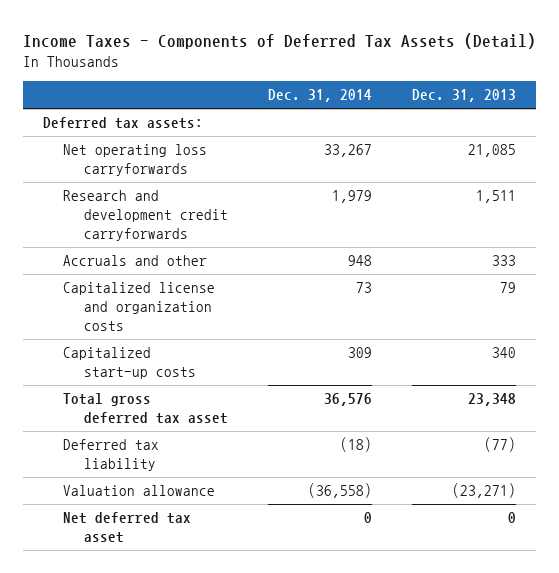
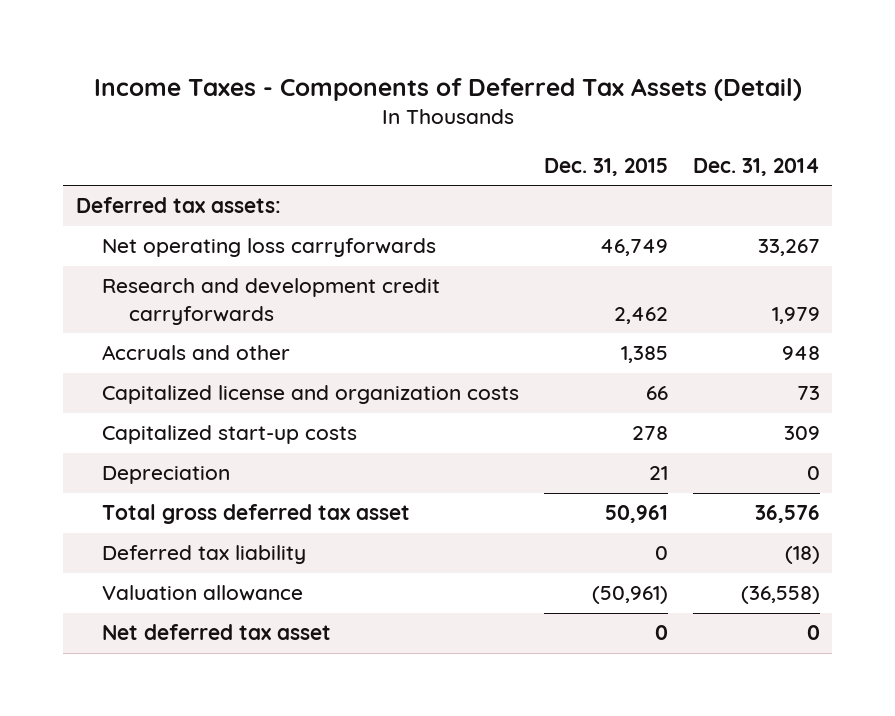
[412,89,517,103] Dec. 31, 2013 -> none
none -> [544,157,669,176] Dec. 31, 2015
none -> [102,466,231,485] Depreciation

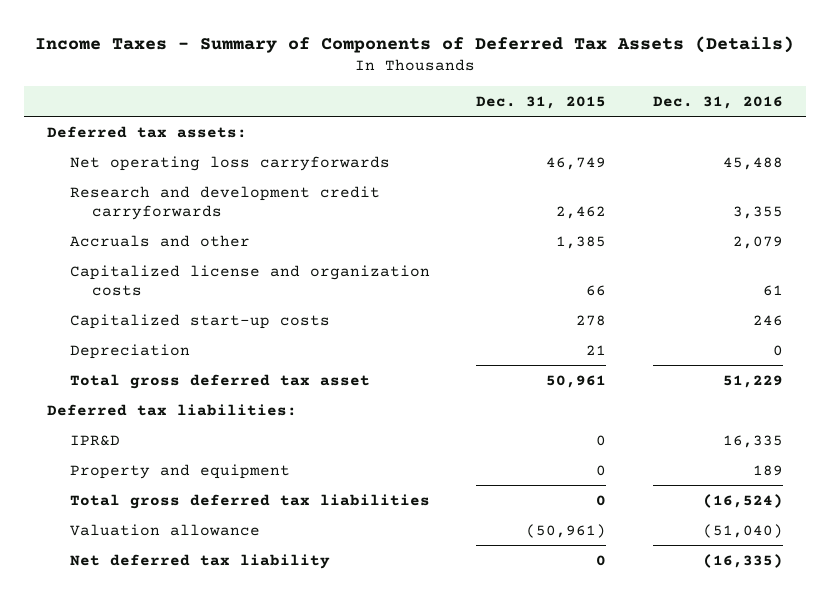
[93,77,802,101] Income Taxes - Components of Deferred Tax Assets (Detail) -> [35,35,795,53] Income Taxes - Summary of Components of Deferred Tax Assets (Details)
[692,157,820,176] Dec. 31, 2014 -> none
none -> [652,95,783,109] Dec. 31, 2016
none -> [47,403,298,416] Deferred tax liabilities:
none -> [69,434,120,446] IPR&D
none -> [69,463,290,479] Property and equipment
[102,545,307,565] Deferred tax liability -> [69,493,430,509] Total gross deferred tax liabilities
[102,624,332,641] Net deferred tax asset -> [69,553,330,569] Net deferred tax liability

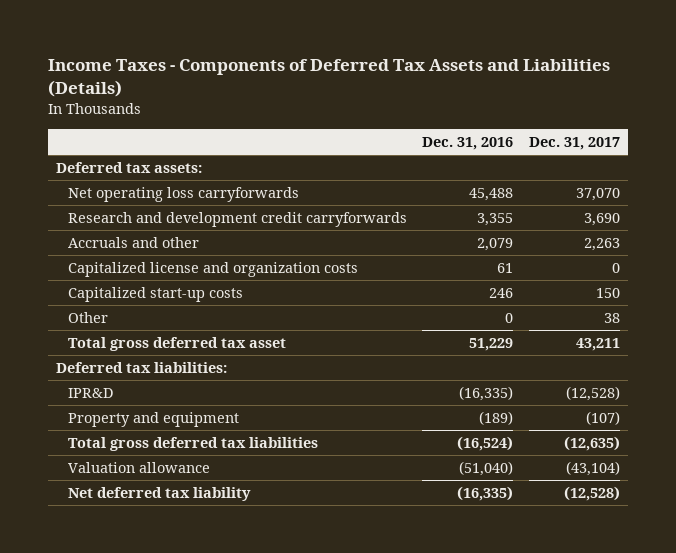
[35,35,795,53] Income Taxes - Summary of Components of Deferred Tax Assets (Details) -> [48,59,611,98] Income Taxes - Components of Deferred Tax Assets and Liabilities (Details)
[476,95,607,109] Dec. 31, 2015 -> none
none -> [528,136,620,150] Dec. 31, 2017
[69,343,190,359] Depreciation -> none
none -> [67,312,108,324] Other
[722,434,783,448] 16,335 -> [459,386,514,402] (16,335)
[752,464,783,476] 189 -> [479,411,514,426] (189)

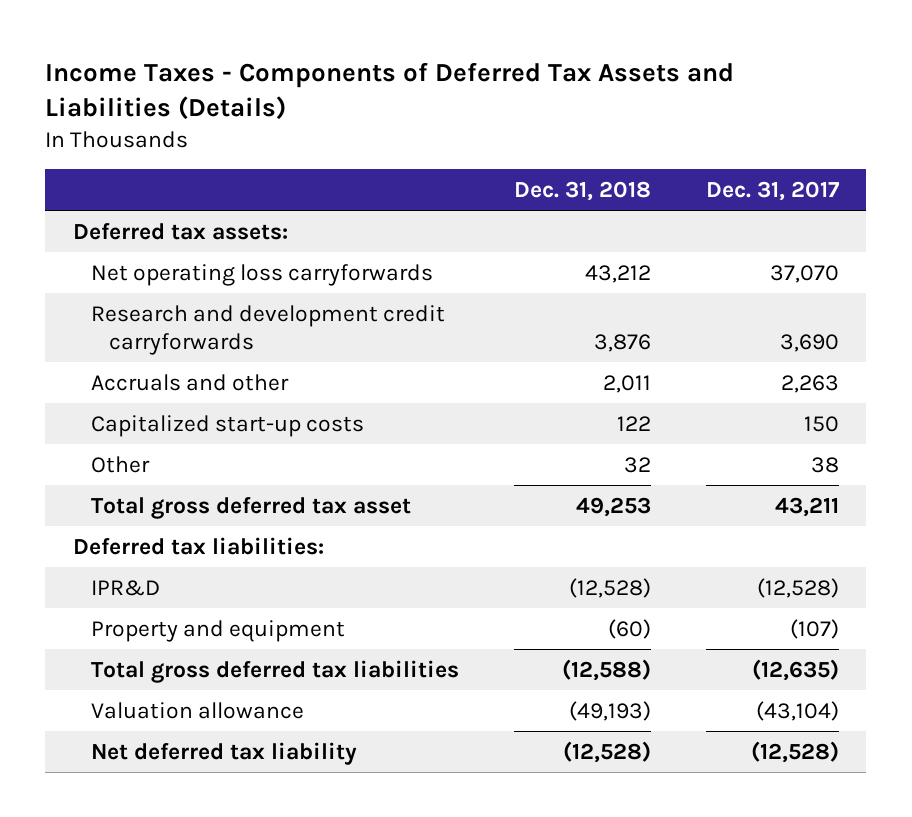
[422,136,514,150] Dec. 31, 2016 -> none
none -> [513,181,651,202] Dec. 31, 2018
[67,262,358,278] Capitalized license and organization costs -> none

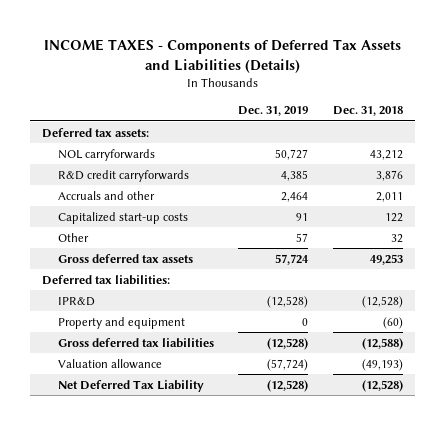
[45,61,735,120] Income Taxes - Components of Deferred Tax Assets and Liabilities (Details) -> [43,38,401,73] INCOME TAXES - Components of Deferred Tax Assets and Liabilities (Details)
[705,181,840,202] Dec. 31, 2017 -> none
none -> [238,106,309,117] Dec. 31, 2019
[90,263,433,286] Net operating loss carryforwards -> [57,148,155,161] NOL carryforwards
[90,304,445,355] Research and development credit carryforwards -> [57,169,189,182] R&D credit carryforwards
[90,496,411,519] Total gross deferred tax asset -> [57,253,193,263] Gross deferred tax assets
[90,659,459,683] Total gross deferred tax liabilities -> [57,337,214,348] Gross deferred tax liabilities
[90,741,357,765] Net deferred tax liability -> [57,379,204,392] Net Deferred Tax Liability

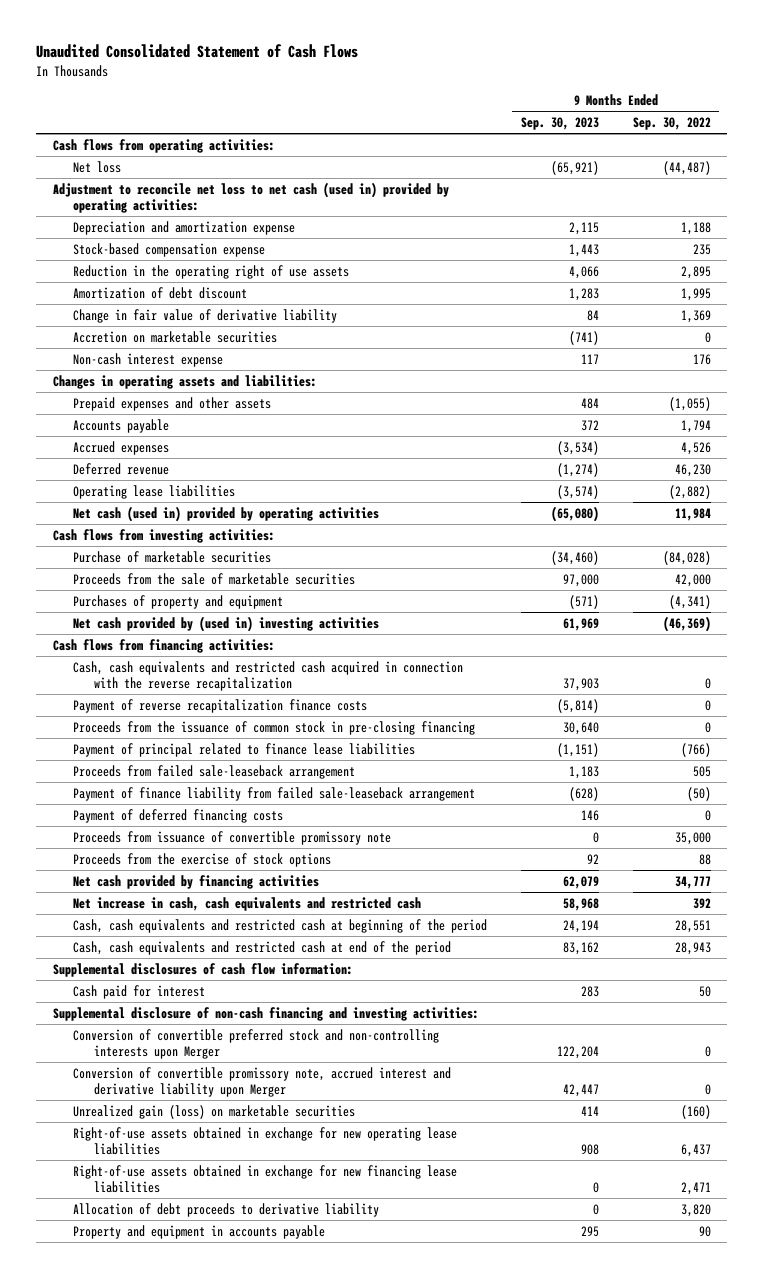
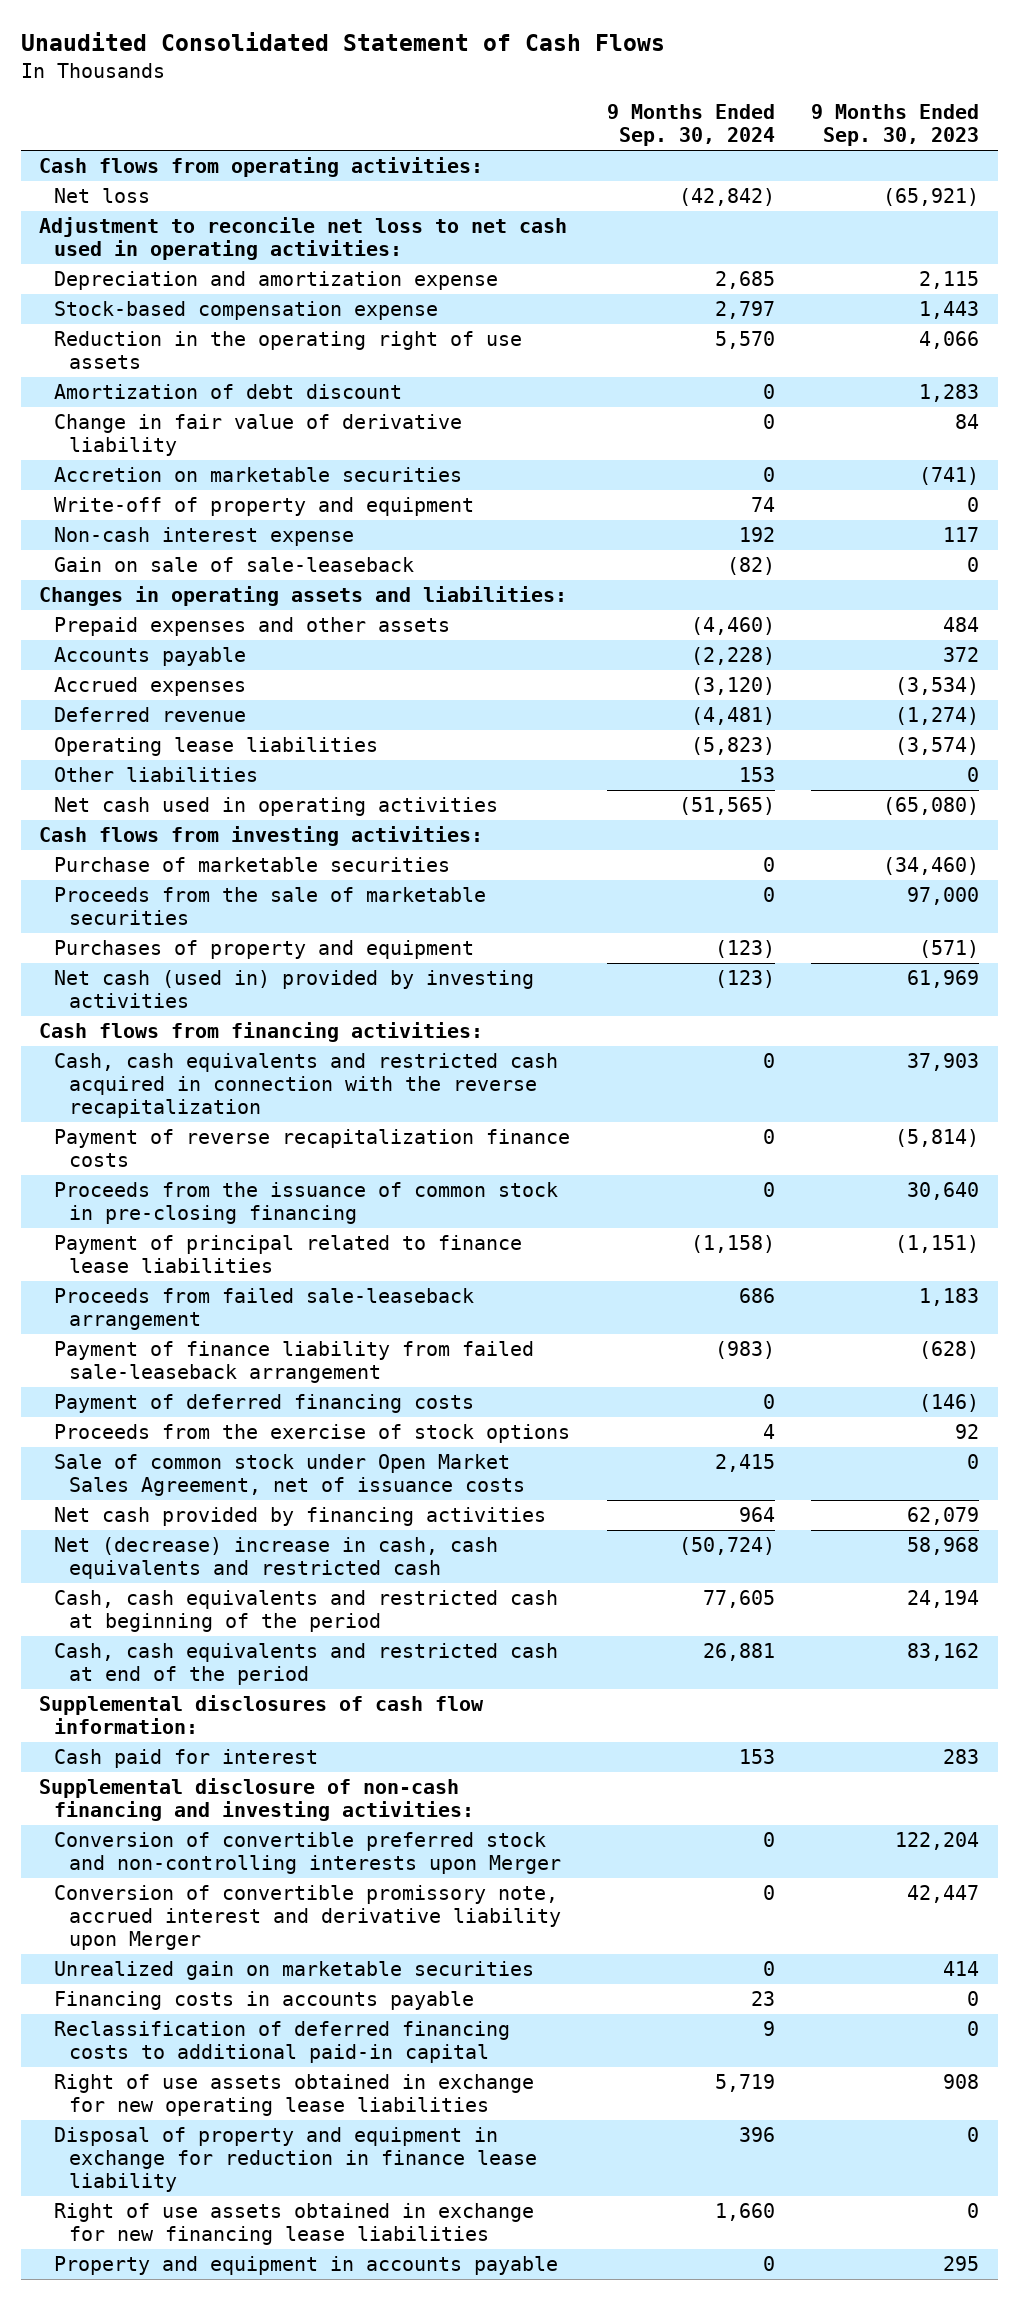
[632,117,711,131] Sep. 30, 2022 -> none
none -> [606,104,775,147] 9 Months Ended Sep. 30, 2024
[52,181,449,213] Adjustment to reconcile net loss to net cash (used in) provided by operating activities: -> [39,217,568,260] Adjustment to reconcile net loss to net cash used in operating activities:
none -> [54,497,475,517] Write-off of property and equipment
none -> [54,557,415,573] Gain on sale of sale-leaseback
none -> [54,767,259,783] Other liabilities
[73,505,380,522] Net cash (used in) provided by operating activities -> [54,797,499,817] Net cash used in operating activities
[73,615,380,632] Net cash provided by (used in) investing activities -> [54,970,535,1008] Net cash (used in) provided by investing activities
[73,830,392,845] Proceeds from issuance of convertible promissory note -> none
[580,809,599,821] 146 -> [919,1394,980,1413] (146)
none -> [54,1454,525,1496] Sale of common stock under Open Market Sales Agreement, net of issuance costs
[73,896,422,911] Net increase in cash, cash equivalents and restricted cash -> [54,1537,499,1579] Net (decrease) increase in cash, cash equivalents and restricted cash
[73,1202,380,1217] Allocation of debt proceeds to derivative liability -> none
[73,1104,356,1119] Unrealized gain (loss) on marketable securities -> [54,1961,535,1981] Unrealized gain on marketable securities
none -> [54,1991,475,2011] Financing costs in accounts payable
none -> [54,2021,511,2063] Reclassification of deferred financing costs to additional paid-in capital
[73,1126,458,1155] Right-of-use assets obtained in exchange for new operating lease liabilities -> [54,2074,535,2116] Right of use assets obtained in exchange for new operating lease liabilities
none -> [54,2127,537,2192] Disposal of property and equipment in exchange for reduction in finance lease liability
[73,1164,458,1193] Right-of-use assets obtained in exchange for new financing lease liabilities -> [54,2203,535,2245] Right of use assets obtained in exchange for new financing lease liabilities

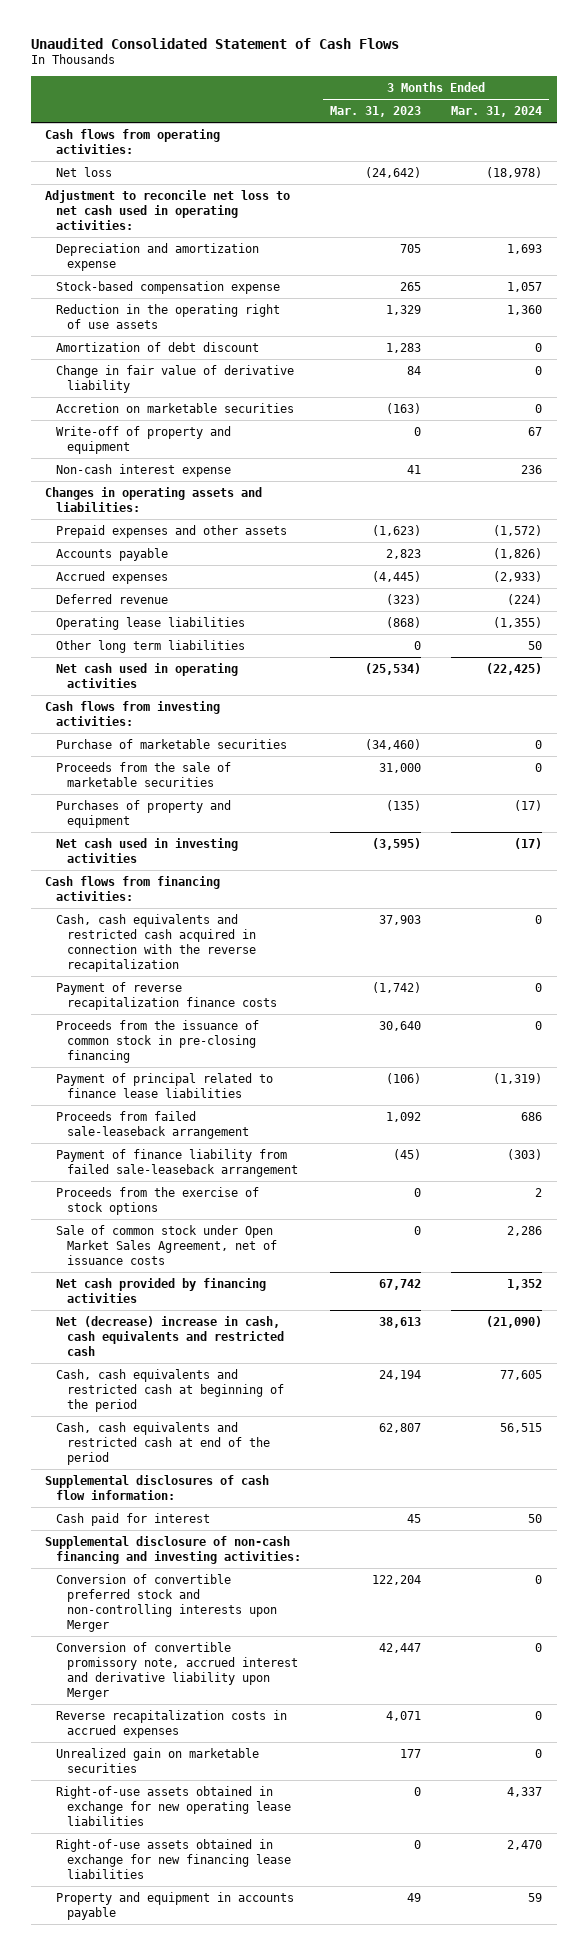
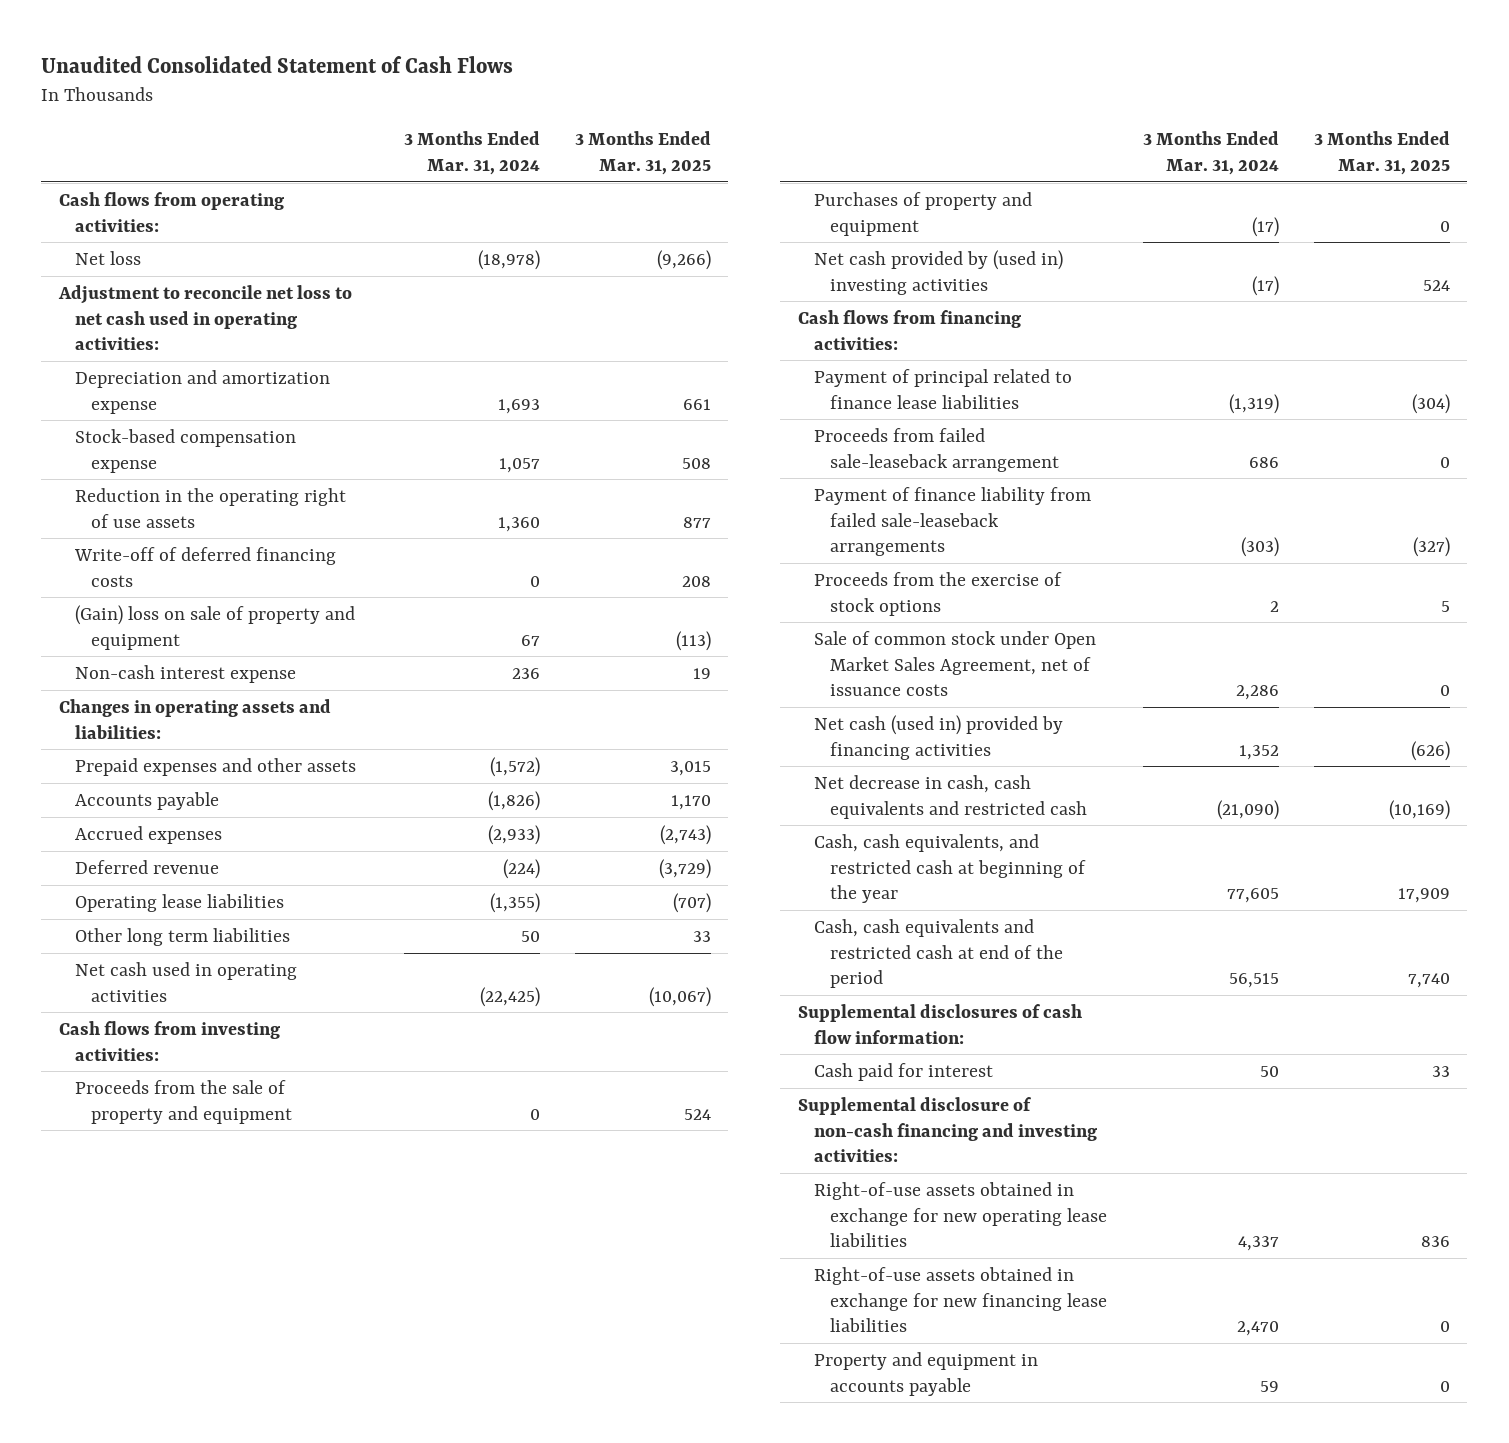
[330,105,422,117] Mar. 31, 2023 -> none
none -> [574,130,711,175] 3 Months Ended Mar. 31, 2025
[56,341,260,352] Amortization of debt discount -> none
[56,364,295,393] Change in fair value of derivative liability -> none
[56,402,295,413] Accretion on marketable securities -> none
[56,425,232,454] Write-off of property and equipment -> none
none -> [74,546,337,587] Write-off of deferred financing costs
none -> [75,604,356,650] (Gain) loss on sale of property and equipment
[56,738,288,749] Purchase of marketable securities -> none
[56,761,232,787] Proceeds from the sale of marketable securities -> [75,1079,293,1124] Proceeds from the sale of property and equipment
[56,837,239,863] Net cash used in investing activities -> [814,249,1064,295] Net cash provided by (used in) investing activities
[56,913,256,972] Cash, cash equivalents and restricted cash acquired in connection with the reverse recapitalization -> none
[56,981,277,1010] Payment of reverse recapitalization finance costs -> none
[56,1019,260,1063] Proceeds from the issuance of common stock in pre-closing financing -> none
[56,1148,298,1177] Payment of finance liability from failed sale-leaseback arrangement -> [814,486,1092,557] Payment of finance liability from failed sale-leaseback arrangements
[56,1277,267,1303] Net cash provided by financing activities -> [814,714,1064,760] Net cash (used in) provided by financing activities
[56,1315,284,1356] Net (decrease) increase in cash, cash equivalents and restricted cash -> [814,774,1088,819] Net decrease in cash, cash equivalents and restricted cash
[56,1368,284,1412] Cash, cash equivalents and restricted cash at beginning of the period -> [814,833,1087,904] Cash, cash equivalents, and restricted cash at beginning of the year
[56,1573,277,1632] Conversion of convertible preferred stock and non-controlling interests upon Merger -> none
[56,1641,298,1700] Conversion of convertible promissory note, accrued interest and derivative liability upon Merger -> none
[56,1709,288,1738] Reverse recapitalization costs in accrued expenses -> none
[56,1747,260,1773] Unrealized gain on marketable securities -> none

